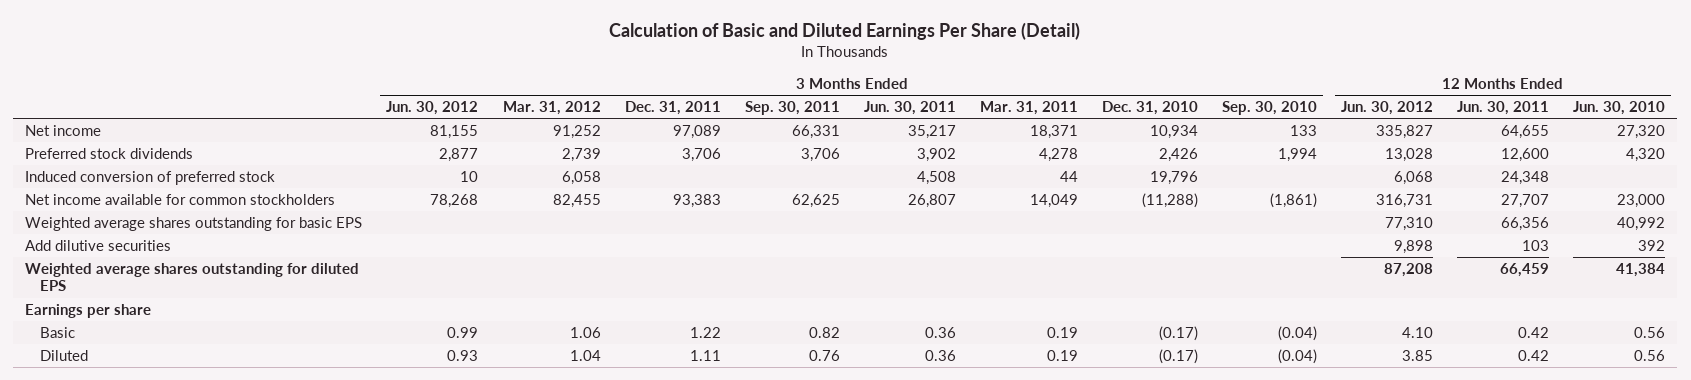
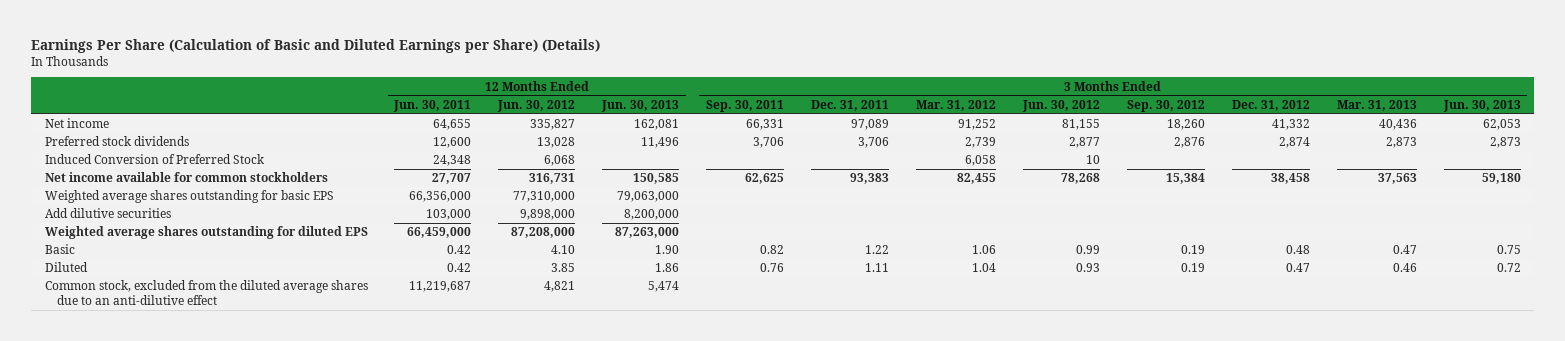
[609,21,1081,40] Calculation of Basic and Diluted Earnings Per Share (Detail) -> [31,38,601,53] Earnings Per Share (Calculation of Basic and Diluted Earnings per Share) (Details)
[863,101,956,116] Jun. 30, 2011 -> none
[979,101,1078,116] Mar. 31, 2011 -> none
[1101,101,1198,116] Dec. 31, 2010 -> none
[1221,101,1317,116] Sep. 30, 2010 -> none
[1573,101,1666,116] Jun. 30, 2010 -> none
none -> [601,100,680,113] Jun. 30, 2013
none -> [1126,100,1205,113] Sep. 30, 2012
none -> [1231,100,1310,112] Dec. 31, 2012
none -> [1336,100,1417,112] Mar. 31, 2013
none -> [1442,100,1521,113] Jun. 30, 2013
[25,170,276,185] Induced conversion of preferred stock -> [44,154,265,165] Induced Conversion of Preferred Stock
[25,303,152,318] Earnings per share -> none
[1384,216,1433,231] 77,310 -> [513,191,576,203] 77,310,000
[1501,216,1550,231] 66,356 -> [409,191,472,203] 66,356,000
[1393,239,1433,254] 9,898 -> [520,209,576,221] 9,898,000
[1522,239,1550,251] 103 -> [426,209,472,221] 103,000
[1383,262,1433,277] 87,208 -> [511,227,576,239] 87,208,000
[1500,262,1550,277] 66,459 -> [407,227,472,239] 66,459,000
none -> [44,280,368,305] Common stock, excluded from the diluted average shares due to an anti-dilutive effect

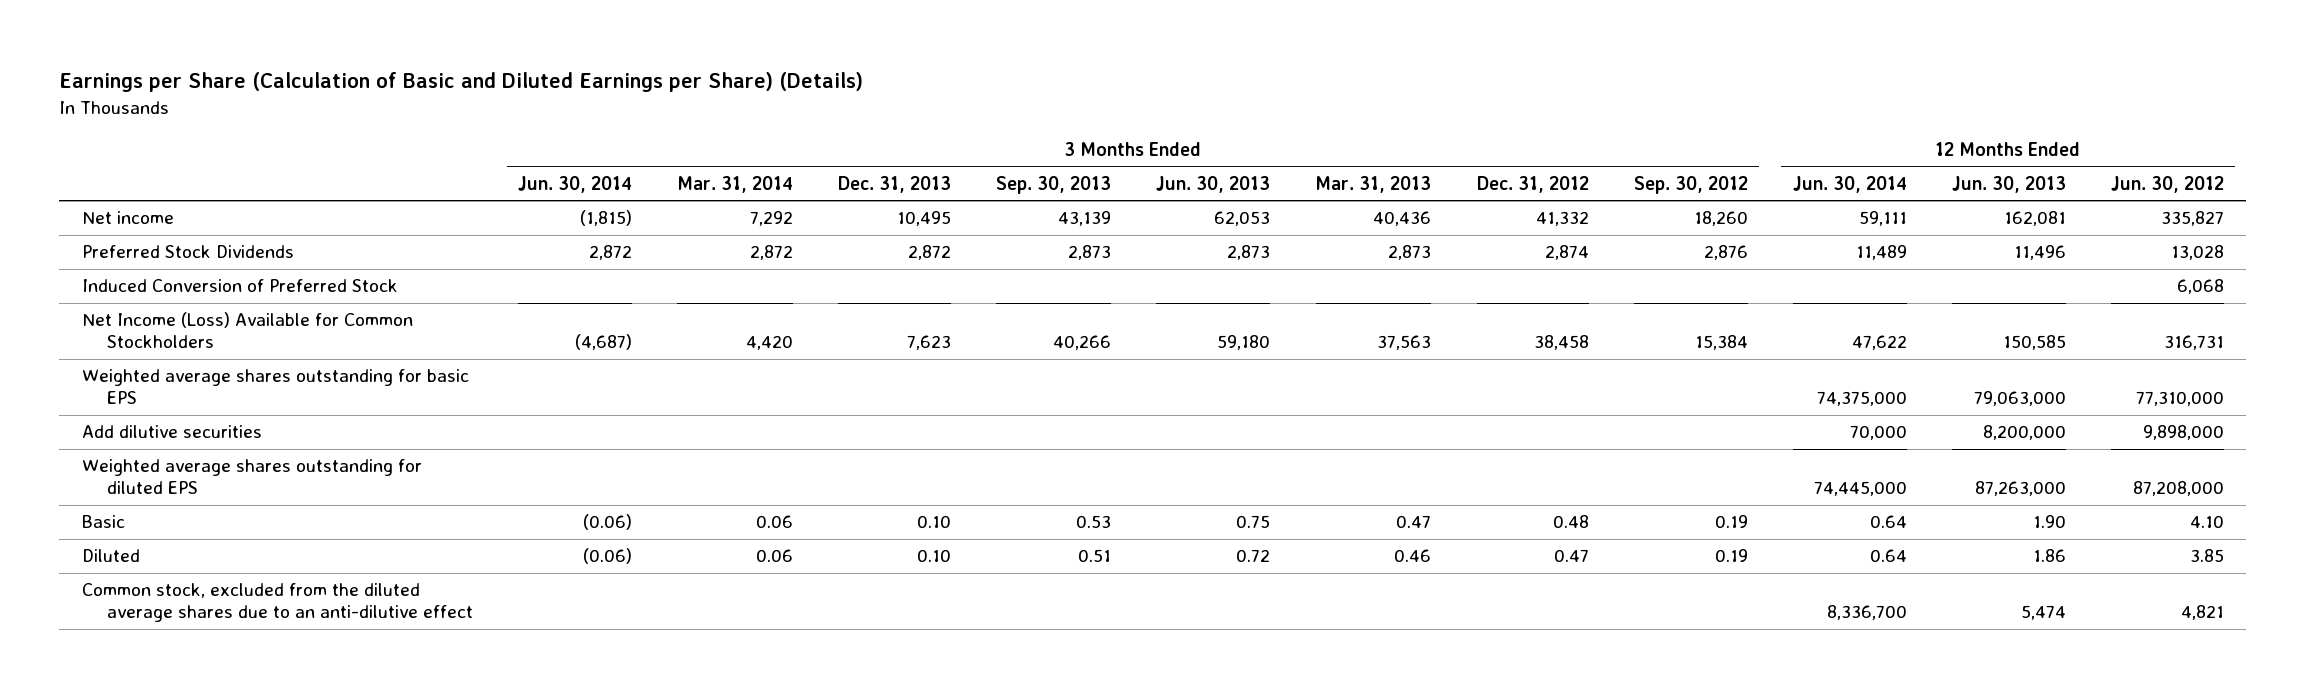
[31,38,601,53] Earnings Per Share (Calculation of Basic and Diluted Earnings per Share) (Details) -> [59,72,864,93] Earnings per Share (Calculation of Basic and Diluted Earnings per Share) (Details)
[393,100,472,113] Jun. 30, 2011 -> none
[706,100,785,113] Sep. 30, 2011 -> none
[811,100,890,112] Dec. 31, 2011 -> none
[915,100,996,112] Mar. 31, 2012 -> none
[1021,100,1100,113] Jun. 30, 2012 -> none
none -> [518,175,633,193] Jun. 30, 2014
none -> [677,175,794,193] Mar. 31, 2014
none -> [838,175,952,193] Dec. 31, 2013
none -> [996,175,1112,194] Sep. 30, 2013
none -> [1792,175,1907,193] Jun. 30, 2014
[44,136,189,147] Preferred stock dividends -> [81,245,294,259] Preferred Stock Dividends
[44,172,328,183] Net income available for common stockholders -> [81,312,413,349] Net Income (Loss) Available for Common Stockholders

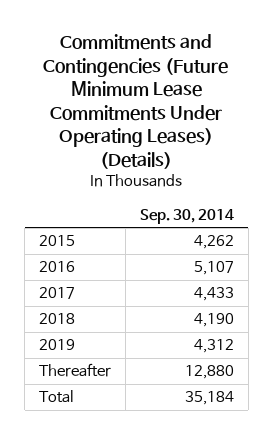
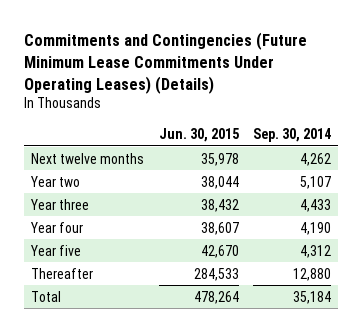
none -> [158,128,239,143] Jun. 30, 2015
[39,235,76,247] 2015 -> [31,152,145,164] Next twelve months
[39,261,76,273] 2016 -> [30,175,81,187] Year two
[39,287,76,300] 2017 -> [30,198,90,210] Year three
[39,313,76,325] 2018 -> [30,221,84,233] Year four
[39,339,76,351] 2019 -> [30,244,82,256] Year five

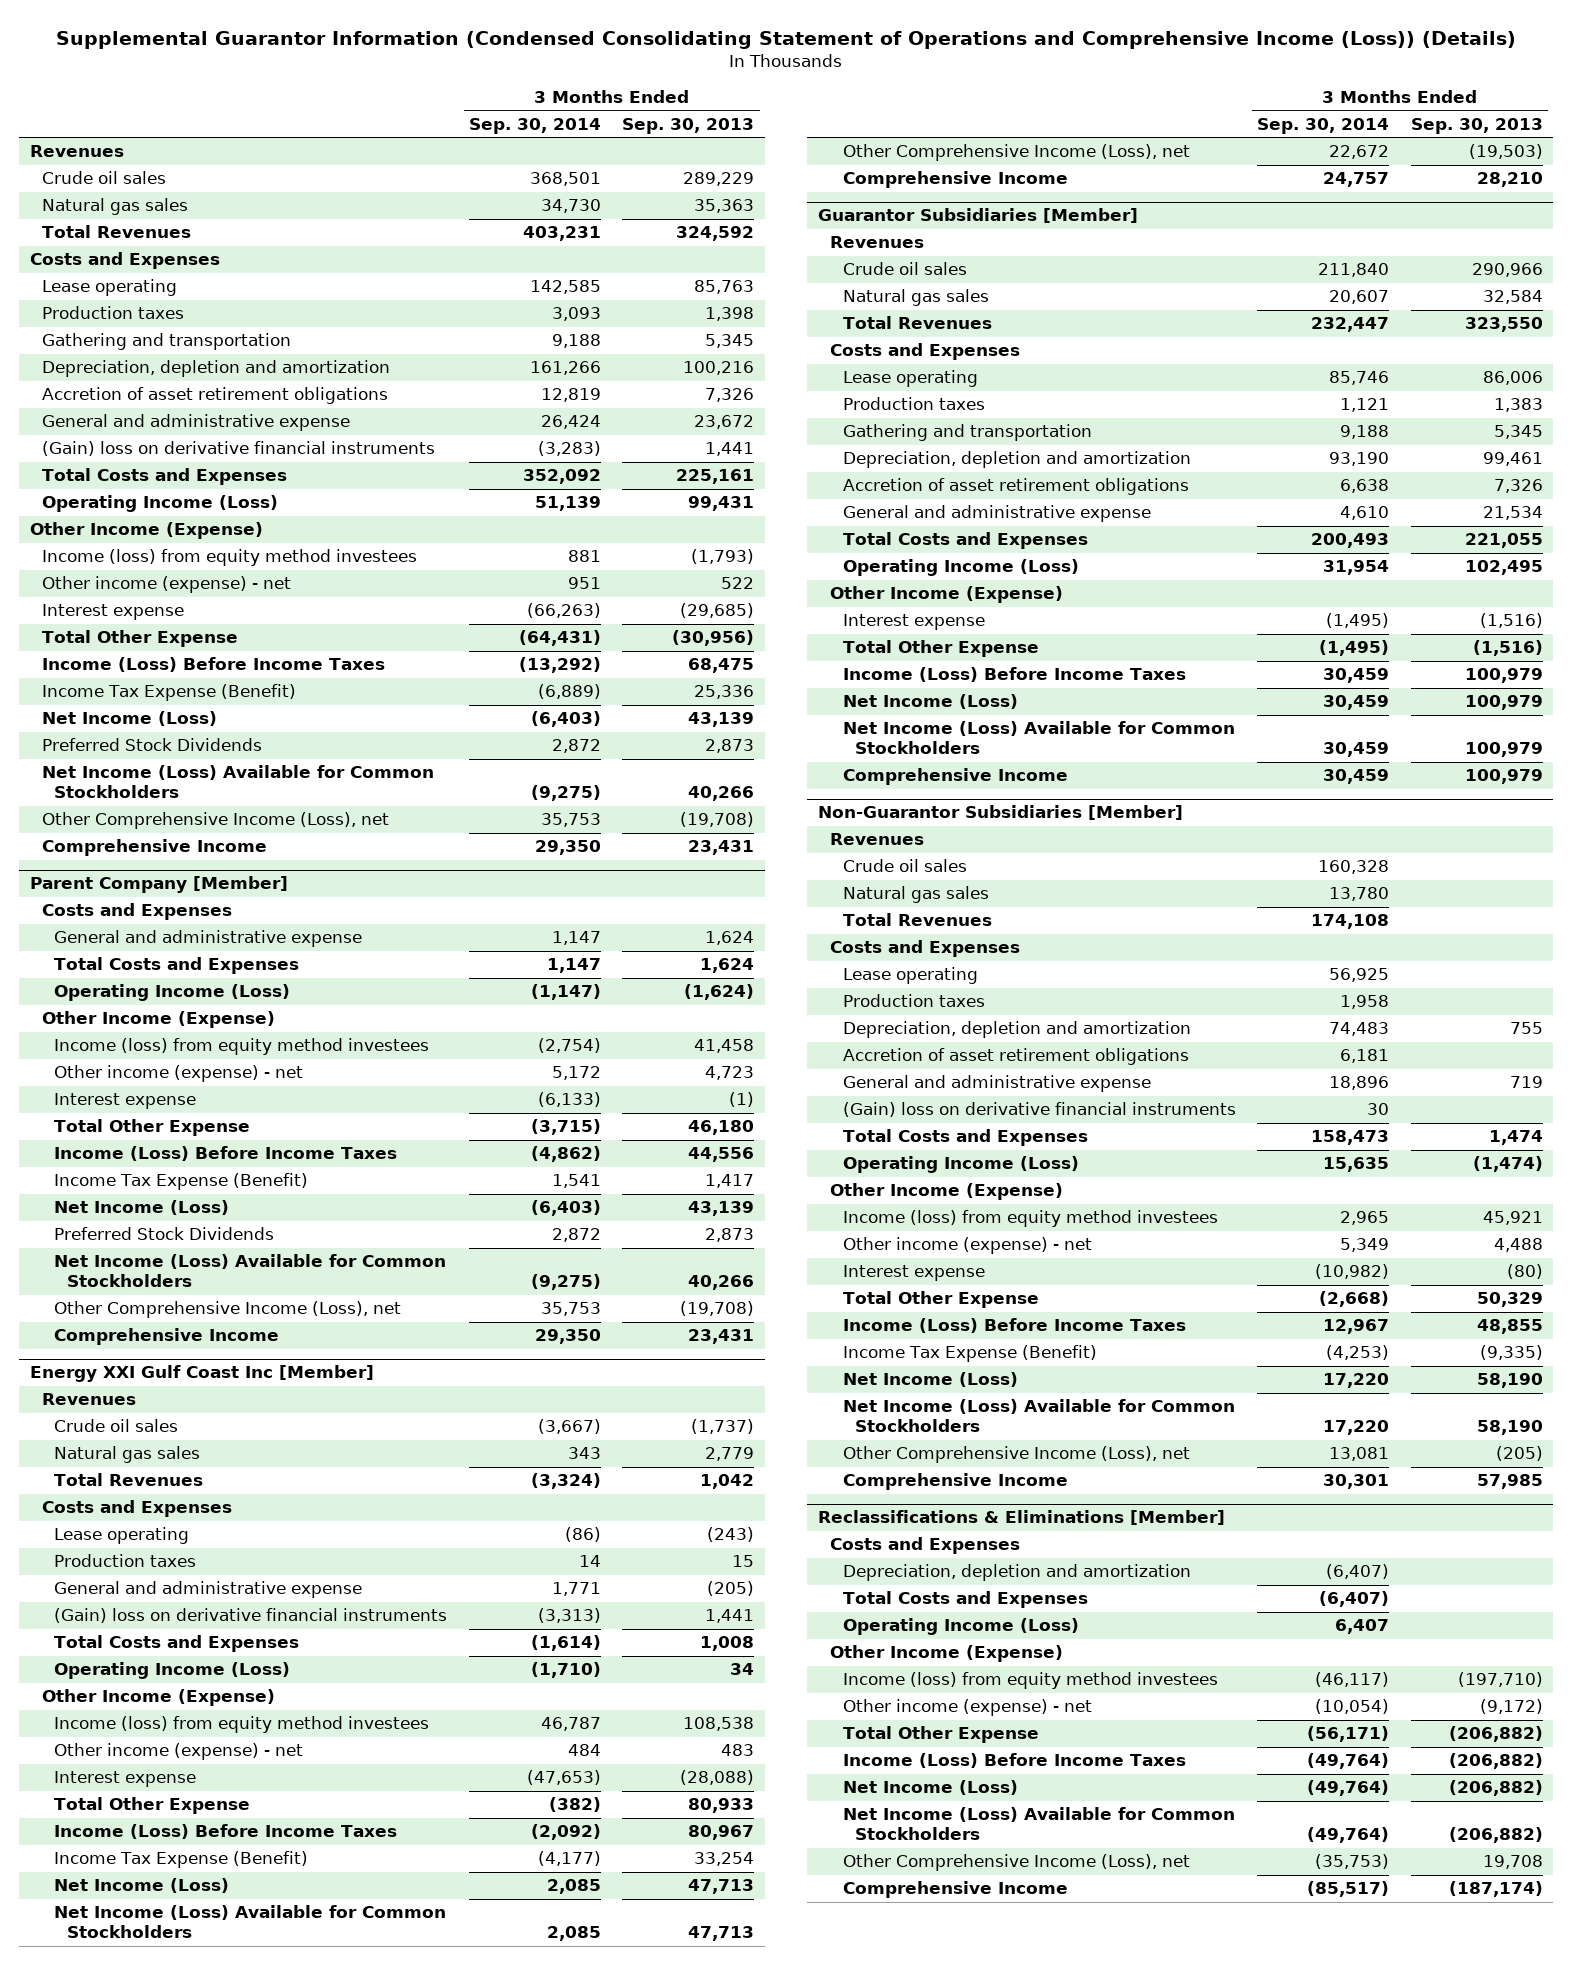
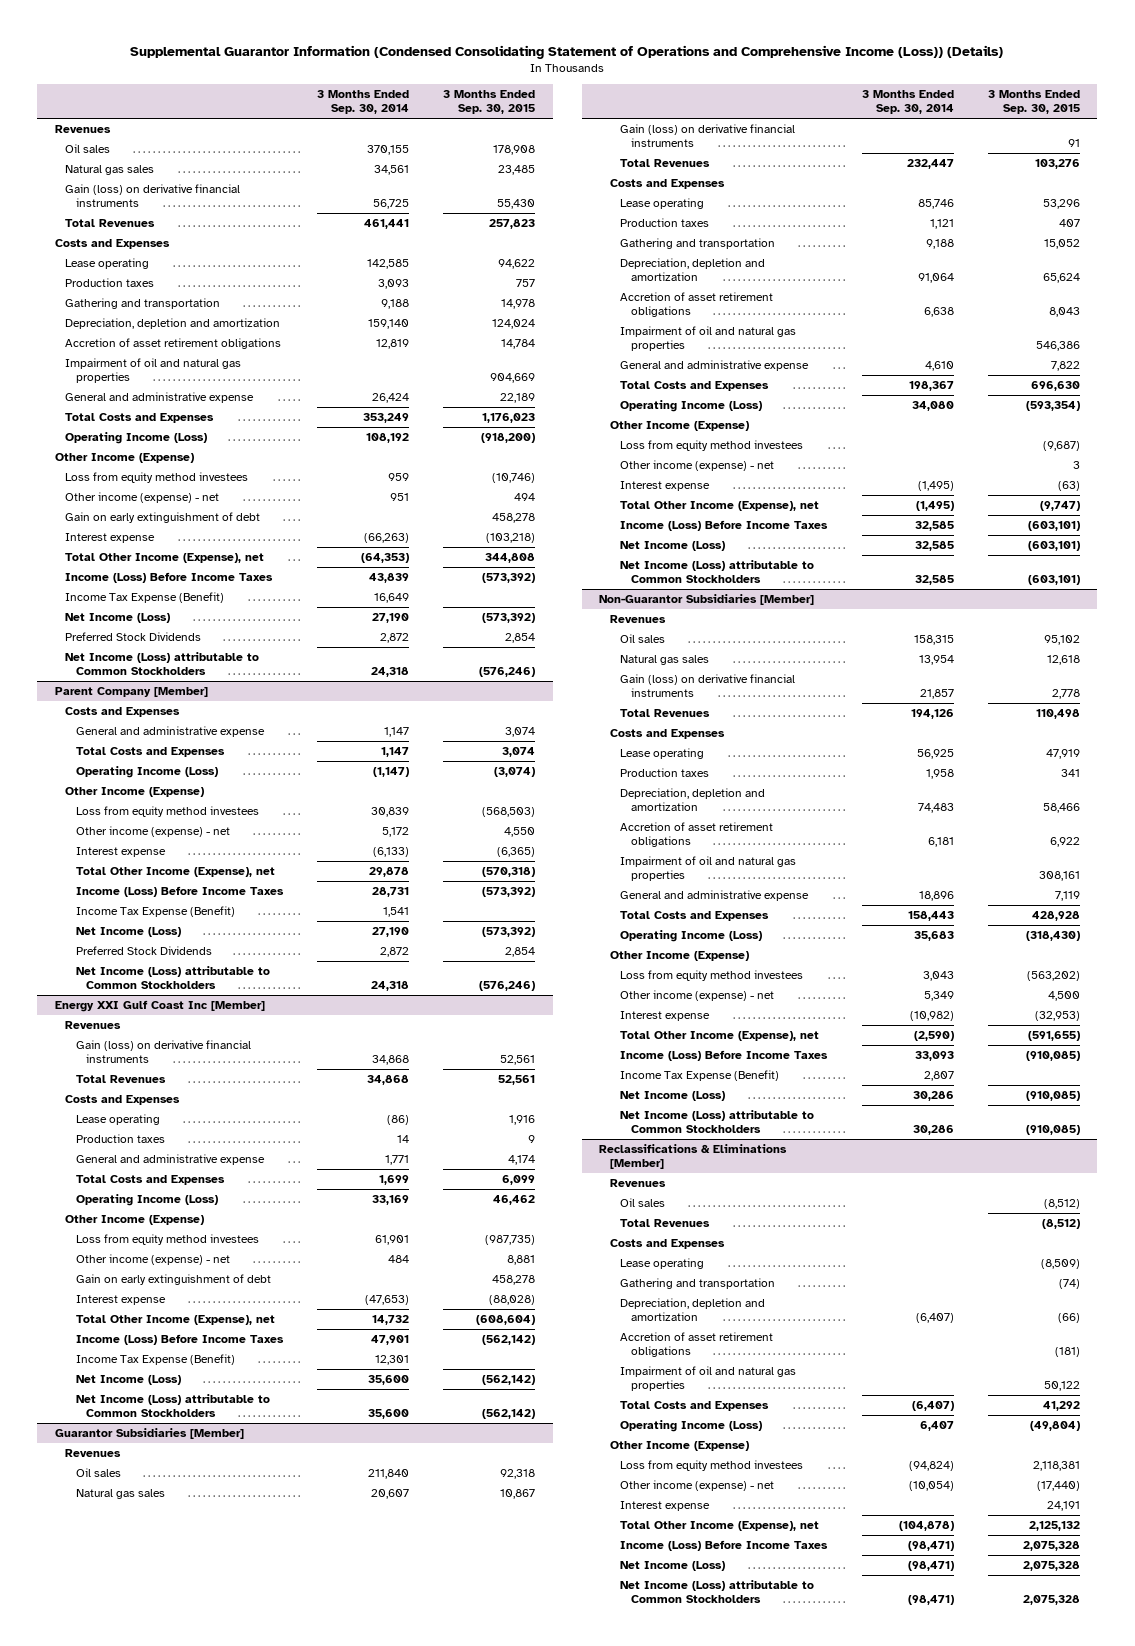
[622,117,755,134] Sep. 30, 2013 -> none
none -> [443,89,536,114] 3 Months Ended Sep. 30, 2015
[41,171,166,185] Crude oil sales -> [65,144,111,154] Oil sales
[529,172,601,187] 368,501 -> [366,145,409,156] 370,155
[540,199,601,214] 34,730 -> [373,165,409,176] 34,561
none -> [65,184,241,208] Gain (loss) on derivative financial instruments
[522,226,601,242] 403,231 -> [363,219,409,230] 461,441
[529,361,601,376] 161,266 -> [367,319,409,330] 159,140
none -> [65,358,242,384] Impairment of oil and natural gas properties
[41,441,435,457] (Gain) loss on derivative financial instruments -> none
[522,469,601,485] 352,092 -> [362,413,409,424] 353,249
[534,496,601,512] 51,139 -> [365,433,409,444] 108,192
[41,549,417,567] Income (loss) from equity method investees -> [65,472,249,484] Loss from equity method investees
[567,550,601,563] 881 -> [387,473,409,482] 959
none -> [65,512,261,524] Gain on early extinguishment of debt
[41,630,238,648] Total Other Expense -> [65,553,265,564] Total Other Income (Expense), net
[518,630,601,647] (64,431) -> [360,553,409,564] (64,353)
[518,657,601,674] (13,292) -> [368,573,409,584] 43,839
[537,684,601,700] (6,889) -> [373,593,409,604] 16,649
[530,711,601,728] (6,403) -> [371,613,409,624] 27,190
[41,812,389,830] Other Comprehensive Income (Loss), net -> none
[41,839,267,857] Comprehensive Income -> none
[41,765,434,799] Net Income (Loss) Available for Common Stockholders -> [65,652,260,676] Net Income (Loss) attributable to Common Stockholders
[530,785,601,802] (9,275) -> [370,667,409,678] 24,318
[54,1038,430,1056] Income (loss) from equity method investees -> [75,806,259,818] Loss from equity method investees
[537,1038,601,1054] (2,754) -> [370,807,409,818] 30,839
[54,1119,251,1137] Total Other Expense -> [75,867,275,878] Total Other Income (Expense), net
[530,1119,601,1136] (3,715) -> [368,867,409,878] 29,878
[530,1146,601,1163] (4,862) -> [371,887,409,898] 28,731
[530,1200,601,1217] (6,403) -> [371,927,409,938] 27,190
[54,1301,402,1319] Other Comprehensive Income (Loss), net -> none
[54,1328,280,1346] Comprehensive Income -> none
[54,1254,447,1288] Net Income (Loss) Available for Common Stockholders -> [75,966,270,990] Net Income (Loss) attributable to Common Stockholders
[530,1274,601,1291] (9,275) -> [370,981,409,992] 24,318
[54,1419,179,1433] Crude oil sales -> none
[54,1446,201,1464] Natural gas sales -> none
none -> [75,1040,251,1064] Gain (loss) on derivative financial instruments
[530,1473,601,1490] (3,324) -> [366,1075,409,1086] 34,868
[54,1608,448,1624] (Gain) loss on derivative financial instruments -> none
[530,1635,601,1652] (1,614) -> [378,1175,409,1186] 1,699
[530,1662,601,1679] (1,710) -> [371,1195,409,1206] 33,169
[54,1716,430,1734] Income (loss) from equity method investees -> [75,1234,259,1246] Loss from equity method investees
[540,1717,601,1732] 46,787 -> [374,1235,409,1246] 61,901
none -> [75,1274,271,1286] Gain on early extinguishment of debt
[842,144,1190,162] Other Comprehensive Income (Loss), net -> none
[842,171,1068,189] Comprehensive Income -> none
[54,1797,251,1815] Total Other Expense -> [75,1315,275,1326] Total Other Income (Expense), net
[548,1797,601,1813] (382) -> [371,1315,409,1326] 14,732
[530,1824,601,1841] (2,092) -> [370,1335,409,1346] 47,901
[537,1851,601,1867] (4,177) -> [374,1355,409,1366] 12,301
[546,1879,601,1895] 2,085 -> [367,1375,409,1386] 35,600
[54,1905,447,1939] Net Income (Loss) Available for Common Stockholders -> [75,1394,270,1418] Net Income (Loss) attributable to Common Stockholders
[546,1926,601,1942] 2,085 -> [367,1409,409,1420] 35,600
[842,262,967,276] Crude oil sales -> [75,1468,121,1478] Oil sales
none -> [620,124,796,148] Gain (loss) on derivative financial instruments
[1329,452,1390,467] 93,190 -> [917,273,954,284] 91,064
none -> [620,326,797,352] Impairment of oil and natural gas properties
[1311,533,1390,549] 200,493 -> [908,381,954,392] 198,367
[1323,560,1390,576] 31,954 -> [911,401,954,412] 34,080
none -> [620,440,804,452] Loss from equity method investees
none -> [620,460,775,472] Other income (expense) - net
[842,768,1068,786] Comprehensive Income -> none
[842,640,1039,658] Total Other Expense -> [620,501,820,512] Total Other Income (Expense), net
[1323,668,1390,684] 30,459 -> [914,521,954,532] 32,585
[1323,695,1390,711] 30,459 -> [914,541,954,552] 32,585
[842,721,1235,755] Net Income (Loss) Available for Common Stockholders -> [620,560,815,584] Net Income (Loss) attributable to Common Stockholders
[1323,742,1390,758] 30,459 -> [914,575,954,586] 32,585
[842,859,967,873] Crude oil sales -> [620,634,666,644] Oil sales
[1318,860,1390,875] 160,328 -> [913,635,954,646] 158,315
[1329,887,1390,902] 13,780 -> [918,655,954,666] 13,954
none -> [620,674,796,698] Gain (loss) on derivative financial instruments
[1311,914,1390,930] 174,108 -> [910,709,954,720] 194,126
none -> [620,856,797,882] Impairment of oil and natural gas properties
[842,1102,1236,1118] (Gain) loss on derivative financial instruments -> none
[1311,1130,1390,1146] 158,473 -> [907,911,954,922] 158,443
[1323,1157,1390,1173] 15,635 -> [913,931,954,942] 35,683
[842,1210,1218,1228] Income (loss) from equity method investees -> [620,970,804,982] Loss from equity method investees
[1340,1211,1390,1226] 2,965 -> [922,971,954,982] 3,043
[842,1446,1190,1464] Other Comprehensive Income (Loss), net -> none
[842,1473,1068,1491] Comprehensive Income -> none
[842,1291,1039,1309] Total Other Expense -> [620,1031,820,1042] Total Other Income (Expense), net
[1319,1291,1390,1308] (2,668) -> [913,1031,954,1042] (2,590)
[1323,1319,1390,1335] 12,967 -> [914,1051,954,1062] 33,093
[1326,1345,1390,1361] (4,253) -> [923,1071,954,1082] 2,807
[1323,1373,1390,1389] 17,220 -> [912,1091,954,1102] 30,286
[842,1399,1235,1433] Net Income (Loss) Available for Common Stockholders -> [620,1110,815,1134] Net Income (Loss) attributable to Common Stockholders
[1323,1420,1390,1436] 17,220 -> [912,1125,954,1136] 30,286
none -> [609,1179,666,1188] Revenues
none -> [620,1198,666,1208] Oil sales
none -> [620,1219,711,1228] Total Revenues
none -> [620,1258,705,1270] Lease operating
none -> [620,1278,776,1290] Gathering and transportation
none -> [620,1332,774,1358] Accretion of asset retirement obligations
none -> [620,1366,797,1392] Impairment of oil and natural gas properties
[842,1672,1218,1690] Income (loss) from equity method investees -> [620,1460,804,1472] Loss from equity method investees
[1315,1672,1390,1688] (46,117) -> [908,1461,954,1472] (94,824)
[842,1854,1190,1872] Other Comprehensive Income (Loss), net -> none
[842,1881,1068,1899] Comprehensive Income -> none
none -> [620,1501,711,1512] Interest expense
[842,1726,1039,1744] Total Other Expense -> [620,1521,820,1532] Total Other Income (Expense), net
[1307,1726,1390,1743] (56,171) -> [898,1521,954,1532] (104,878)
[1307,1753,1390,1770] (49,764) -> [907,1541,954,1552] (98,471)
[1307,1780,1390,1797] (49,764) -> [907,1561,954,1572] (98,471)
[842,1807,1235,1841] Net Income (Loss) Available for Common Stockholders -> [620,1580,815,1604] Net Income (Loss) attributable to Common Stockholders
[1307,1827,1390,1844] (49,764) -> [907,1595,954,1606] (98,471)

